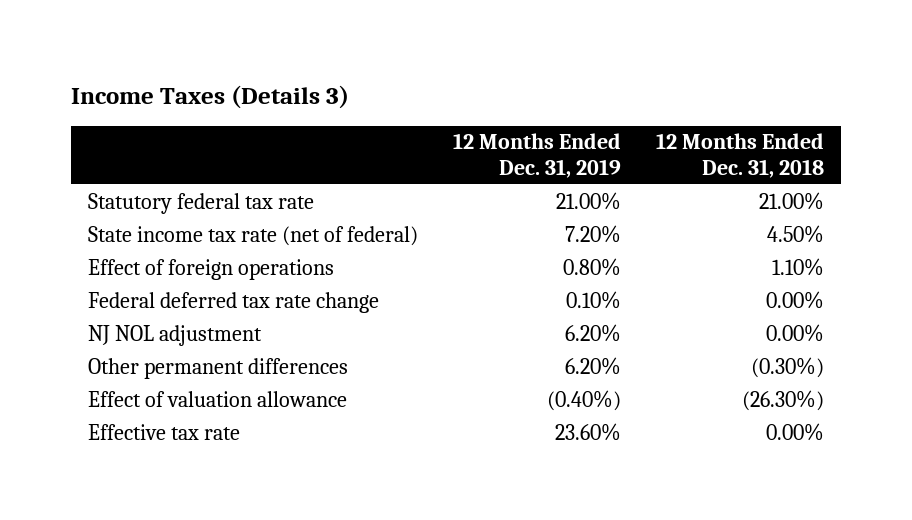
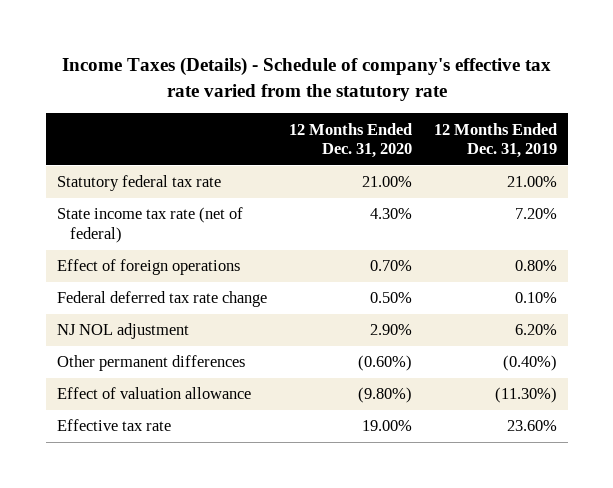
[70,85,349,110] Income Taxes (Details 3) -> [61,57,551,101] Income Taxes (Details) - Schedule of company's effective tax rate varied from the statutory rate
[655,133,824,178] 12 Months Ended Dec. 31, 2018 -> none
none -> [288,122,412,159] 12 Months Ended Dec. 31, 2020
[564,356,621,375] 6.20% -> [502,355,557,372] (0.40%)
[546,389,621,411] (0.40%) -> [494,387,557,404] (11.30%)

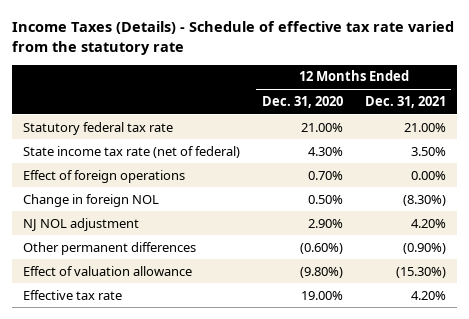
[61,57,551,101] Income Taxes (Details) - Schedule of company's effective tax rate varied from the statutory rate -> [12,20,455,55] Income Taxes (Details) - Schedule of effective tax rate varied from the statutory rate
[433,122,557,159] 12 Months Ended Dec. 31, 2019 -> none
none -> [364,95,446,108] Dec. 31, 2021
[56,291,267,308] Federal deferred tax rate change -> none
none -> [22,193,159,207] Change in foreign NOL

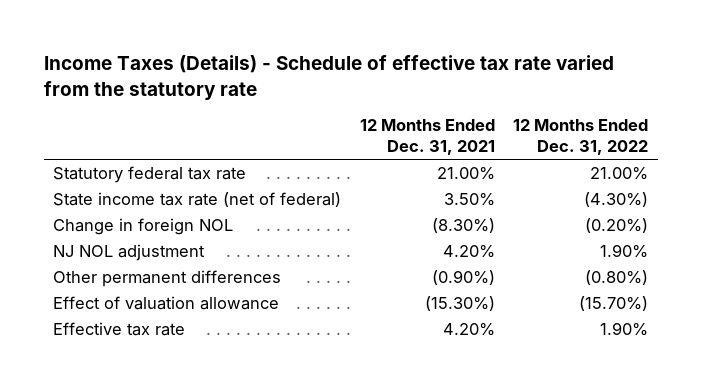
[261,95,343,108] Dec. 31, 2020 -> none
none -> [513,119,649,156] 12 Months Ended Dec. 31, 2022
[22,169,185,183] Effect of foreign operations -> none

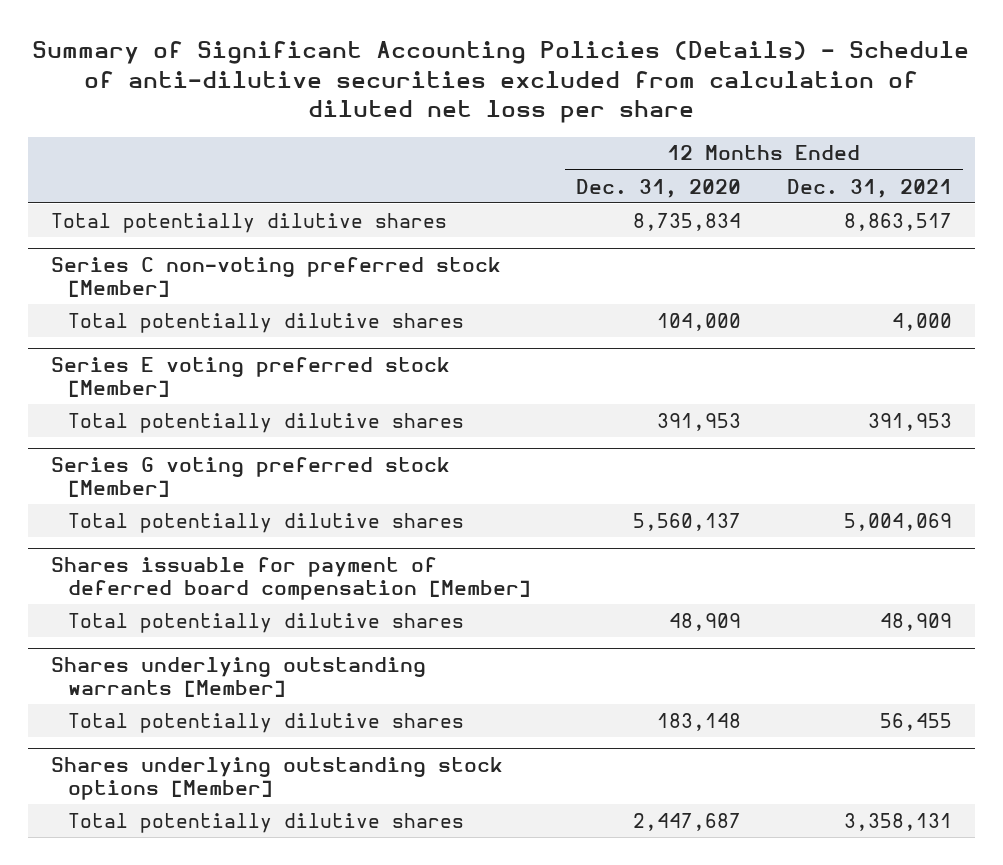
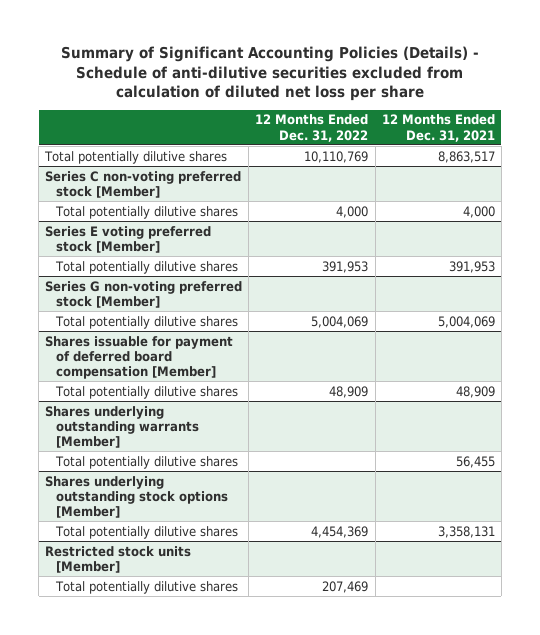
[576,178,742,198] Dec. 31, 2020 -> none
none -> [255,114,369,142] 12 Months Ended Dec. 31, 2022
[51,457,451,497] Series G voting preferred stock [Member] -> [45,280,243,308] Series G non-voting preferred stock [Member]
none -> [45,545,192,573] Restricted stock units [Member]
none -> [54,580,238,594] Total potentially dilutive shares

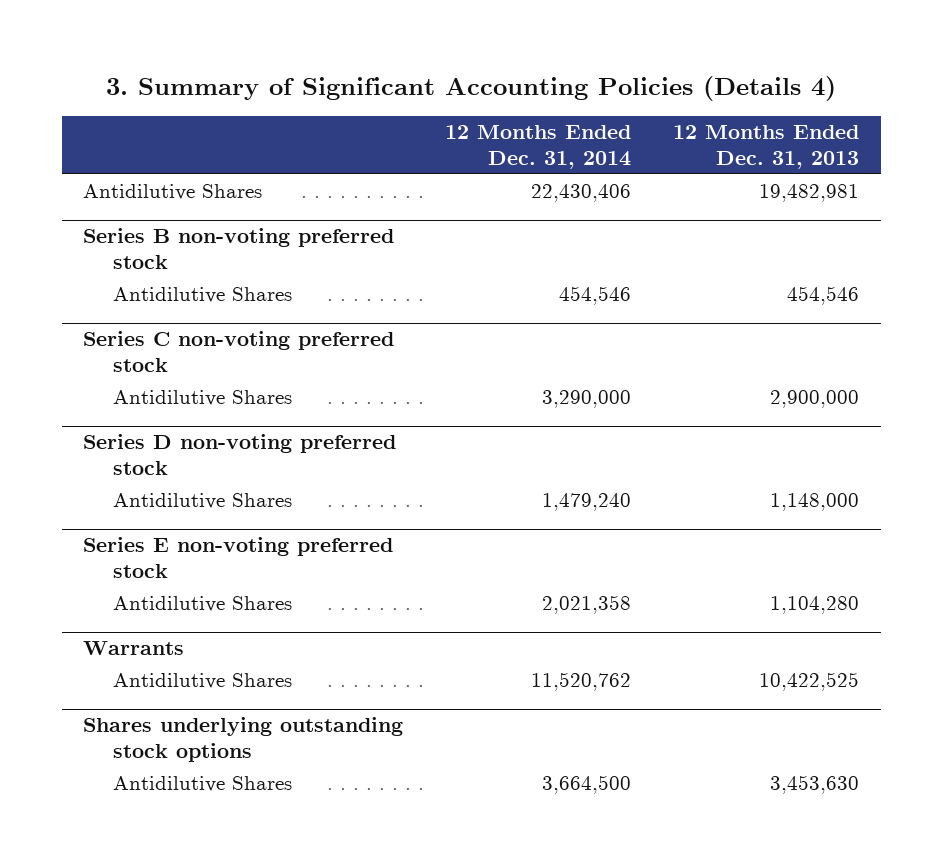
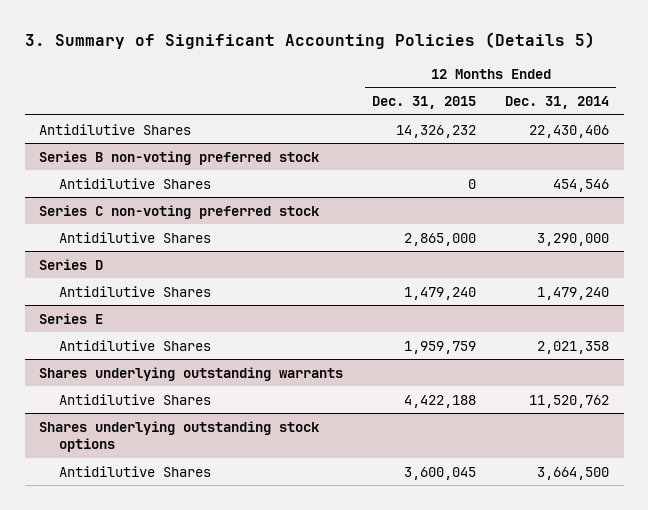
[106,75,837,101] 3. Summary of Significant Accounting Policies (Details 4) -> [24,32,595,50] 3. Summary of Significant Accounting Policies (Details 5)
[673,125,860,170] 12 Months Ended Dec. 31, 2013 -> none
none -> [372,96,477,110] Dec. 31, 2015
[83,434,397,476] Series D non-voting preferred stock -> [39,258,104,270] Series D
[83,537,394,579] Series E non-voting preferred stock -> [39,312,104,324] Series E
[83,641,185,656] Warrants -> none
none -> [39,366,344,381] Shares underlying outstanding warrants

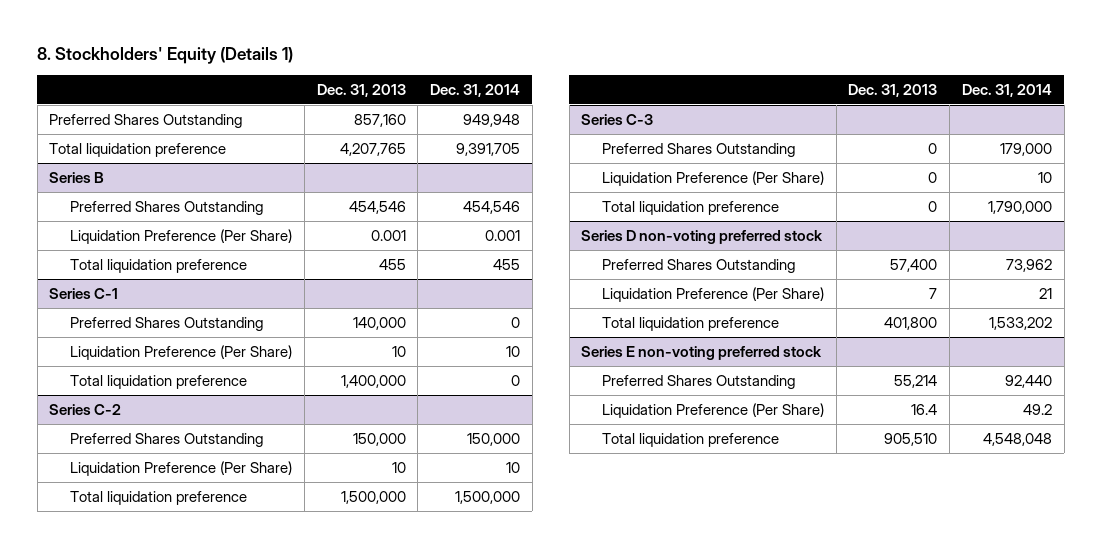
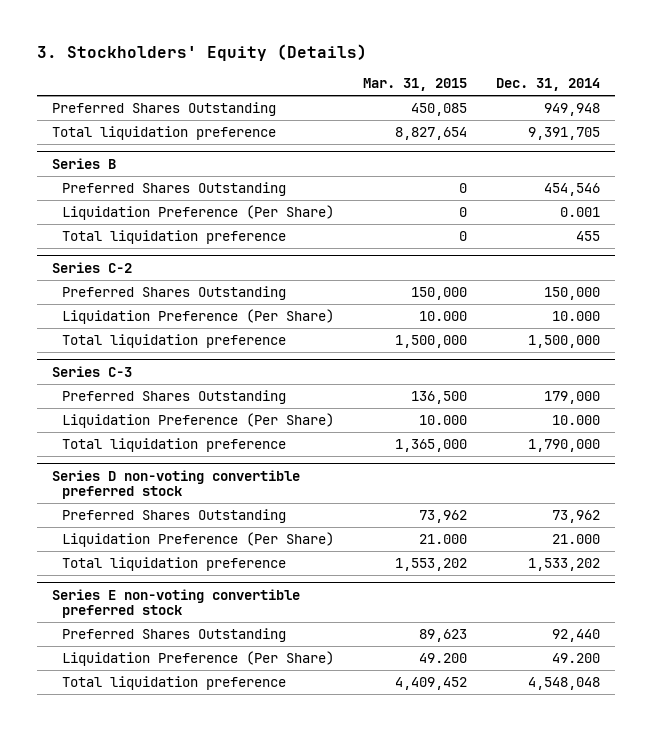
[37,47,294,65] 8. Stockholders' Equity (Details 1) -> [37,44,368,62] 3. Stockholders' Equity (Details)
[316,83,406,97] Dec. 31, 2013 -> none
none -> [363,78,468,92] Mar. 31, 2015
[49,287,119,299] Series C-1 -> none
[70,316,264,331] Preferred Shares Outstanding -> none
[70,344,293,360] Liquidation Preference (Per Share) -> none
[70,374,248,389] Total liquidation preference -> none
[505,461,520,473] 10 -> [552,310,601,321] 10.000
[1037,171,1052,183] 10 -> [552,414,601,425] 10.000
[581,229,824,244] Series D non-voting preferred stock -> [51,469,300,500] Series D non-voting convertible preferred stock
[1038,287,1052,299] 21 -> [552,533,601,544] 21.000
[581,345,823,360] Series E non-voting preferred stock -> [51,588,300,619] Series E non-voting convertible preferred stock
[1022,403,1052,415] 49.2 -> [552,652,601,663] 49.200

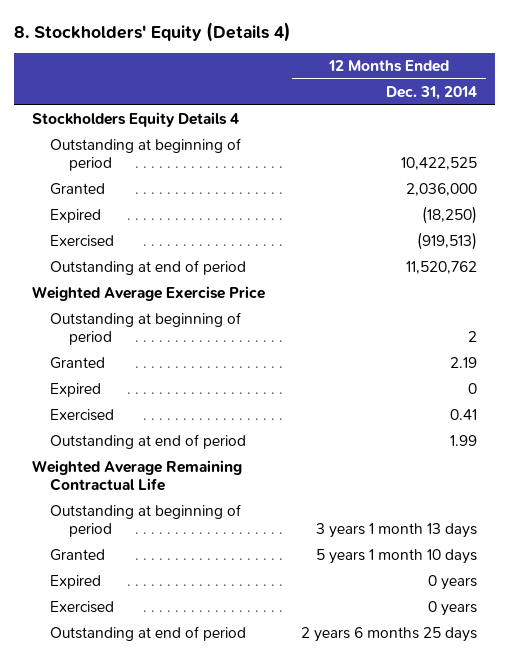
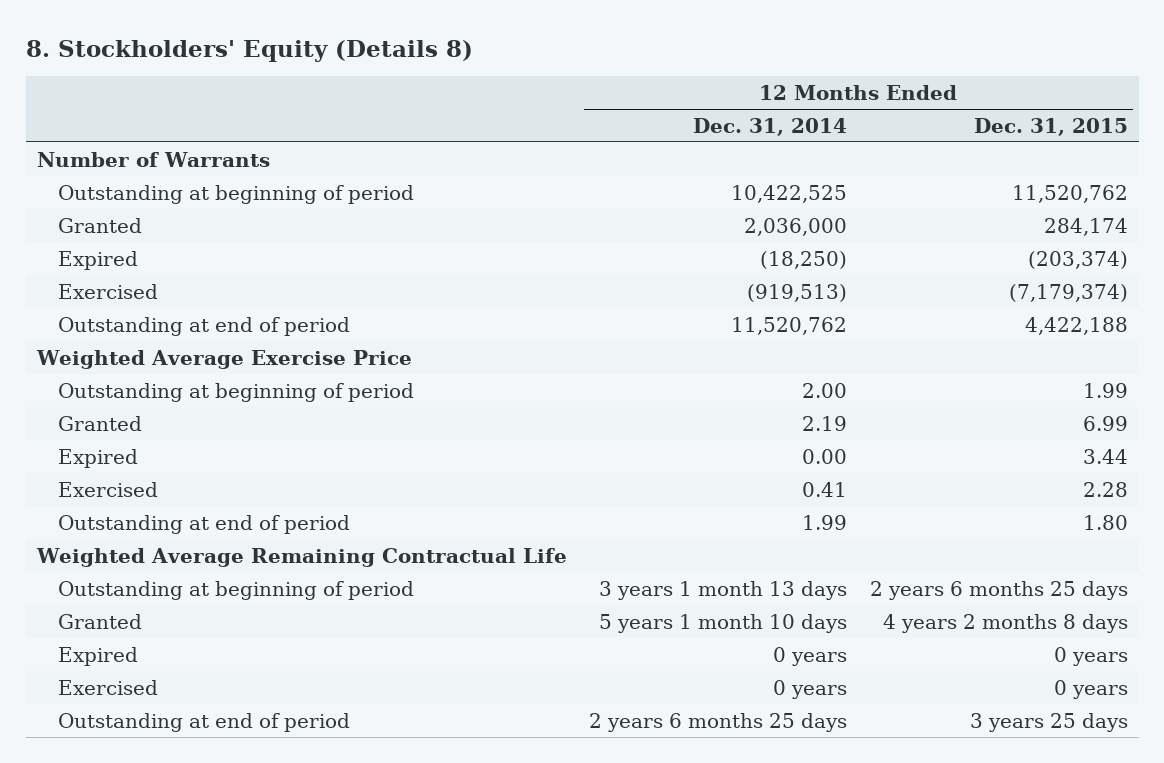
[14,21,292,42] 8. Stockholders' Equity (Details 4) -> [25,39,473,62] 8. Stockholders' Equity (Details 8)
none -> [973,117,1128,136] Dec. 31, 2015
[32,112,240,128] Stockholders Equity Details 4 -> none
none -> [36,151,270,167] Number of Warrants
[467,330,477,342] 2 -> [802,382,848,398] 2.00
[467,383,477,395] 0 -> [802,448,848,464] 0.00

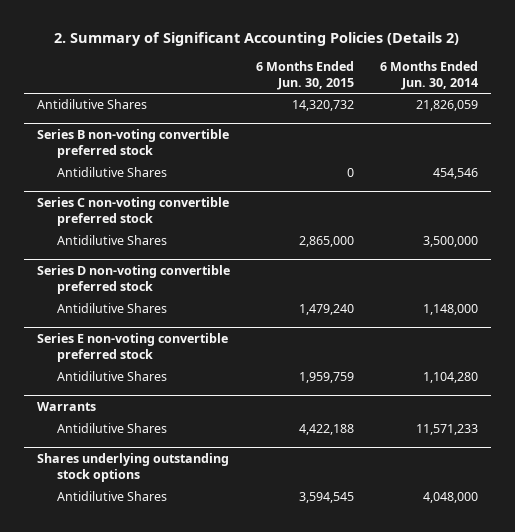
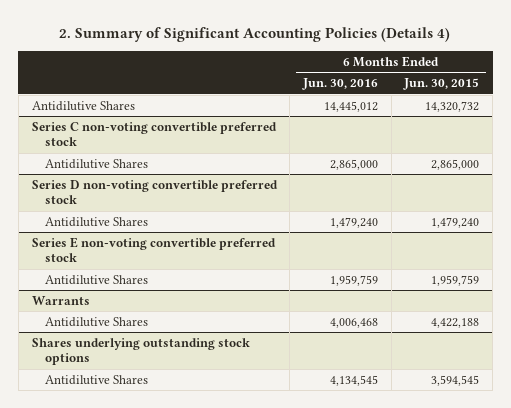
[54,32,460,47] 2. Summary of Significant Accounting Policies (Details 2) -> [59,27,451,43] 2. Summary of Significant Accounting Policies (Details 4)
[380,61,479,91] 6 Months Ended Jun. 30, 2014 -> none
none -> [301,78,378,91] Jun. 30, 2016
[36,129,229,159] Series B non-voting convertible preferred stock -> none
[56,167,167,178] Antidilutive Shares -> none

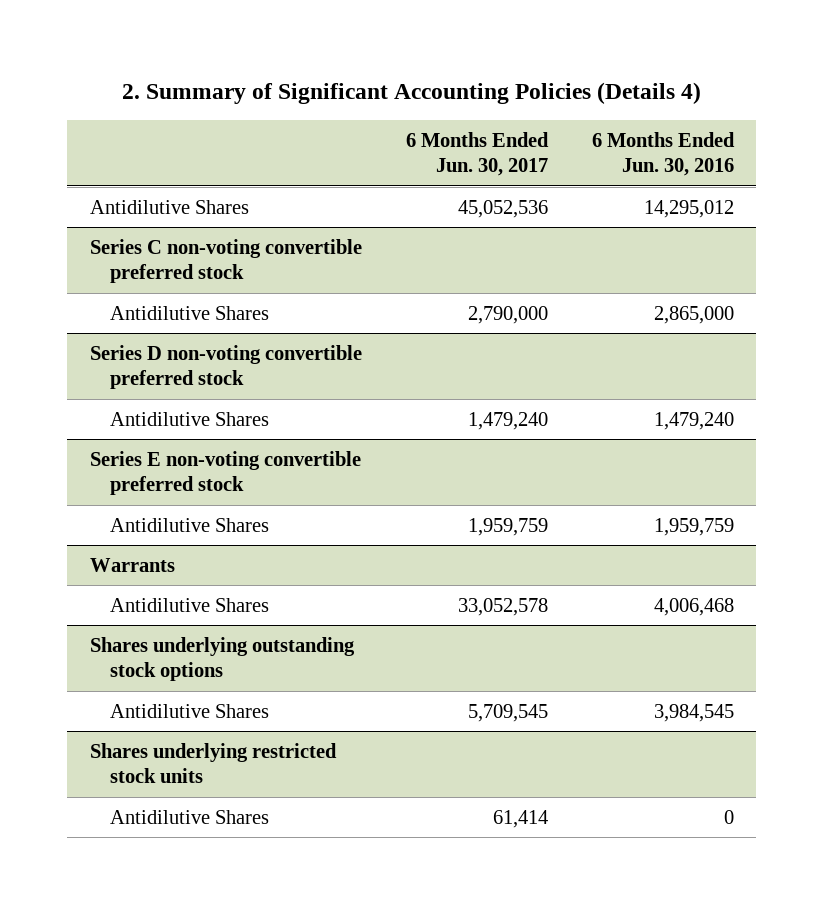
[403,78,480,91] Jun. 30, 2015 -> none
none -> [405,131,549,177] 6 Months Ended Jun. 30, 2017
[323,100,378,112] 14,445,012 -> [644,199,735,218] 14,295,012
[329,374,378,386] 4,134,545 -> [654,703,735,722] 3,984,545
none -> [89,742,337,784] Shares underlying restricted stock units
none -> [109,809,269,824] Antidilutive Shares

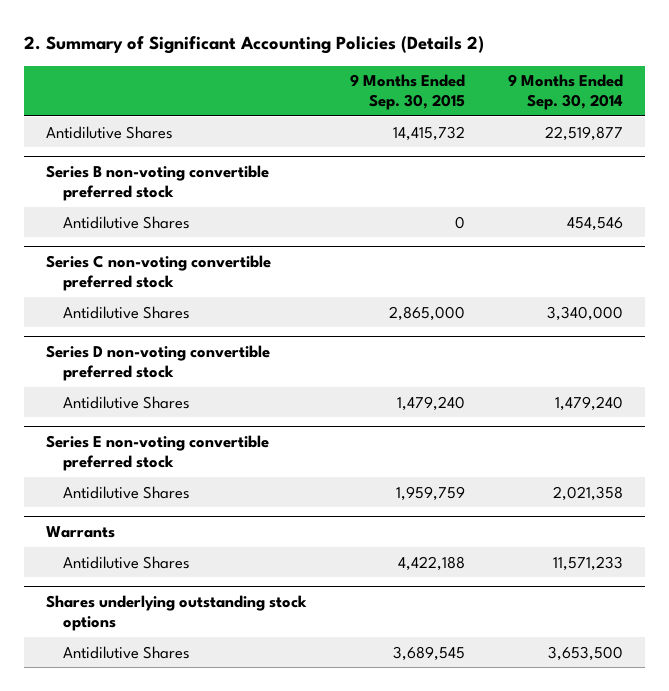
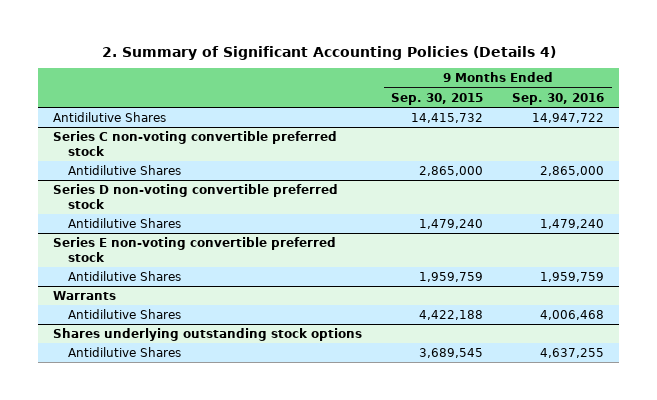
[24,36,485,55] 2. Summary of Significant Accounting Policies (Details 2) -> [101,45,556,60] 2. Summary of Significant Accounting Policies (Details 4)
[508,74,624,111] 9 Months Ended Sep. 30, 2014 -> none
none -> [512,92,605,105] Sep. 30, 2016
[45,165,269,202] Series B non-voting convertible preferred stock -> none
[62,215,190,229] Antidilutive Shares -> none

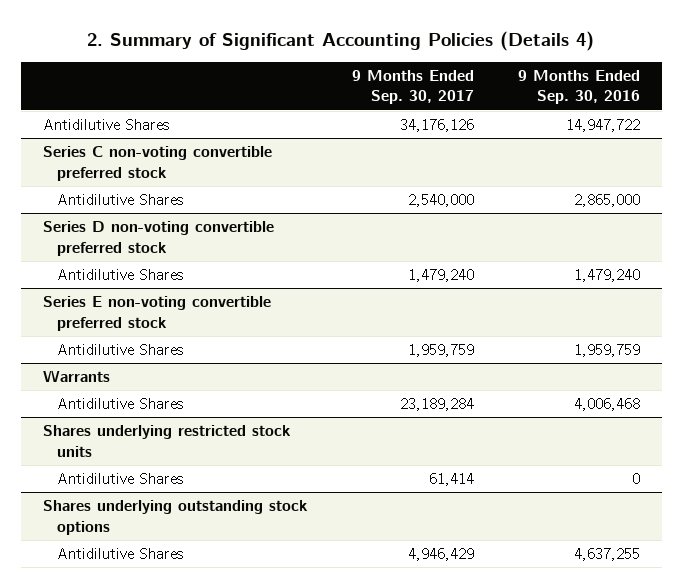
[391,92,484,105] Sep. 30, 2015 -> none
none -> [351,69,474,105] 9 Months Ended Sep. 30, 2017
none -> [42,425,291,457] Shares underlying restricted stock units
none -> [57,473,184,485] Antidilutive Shares

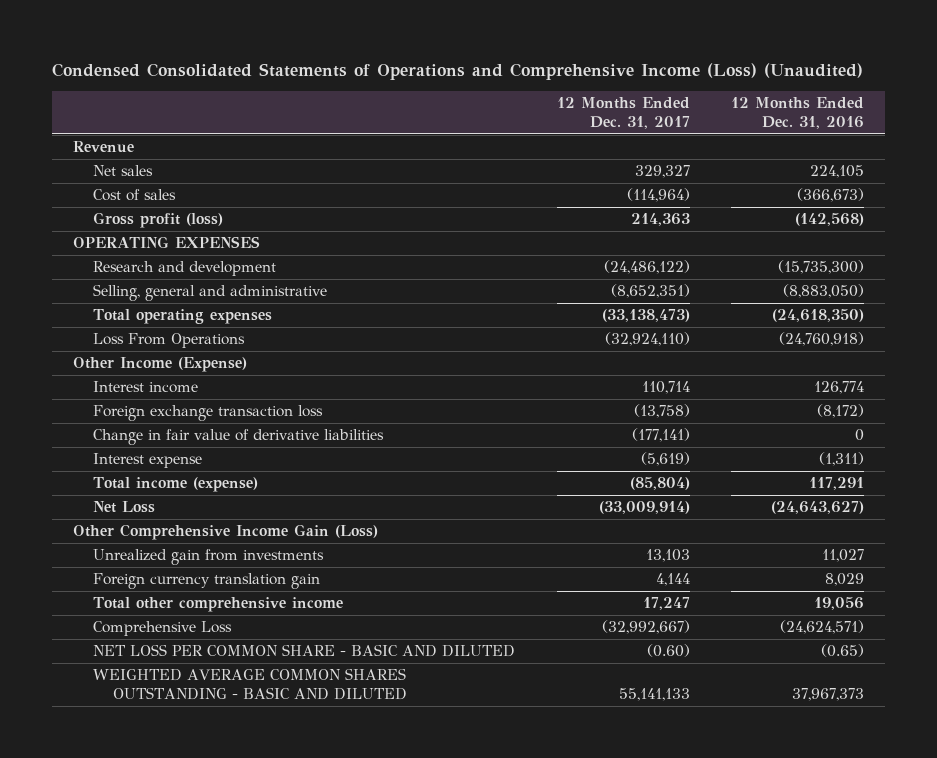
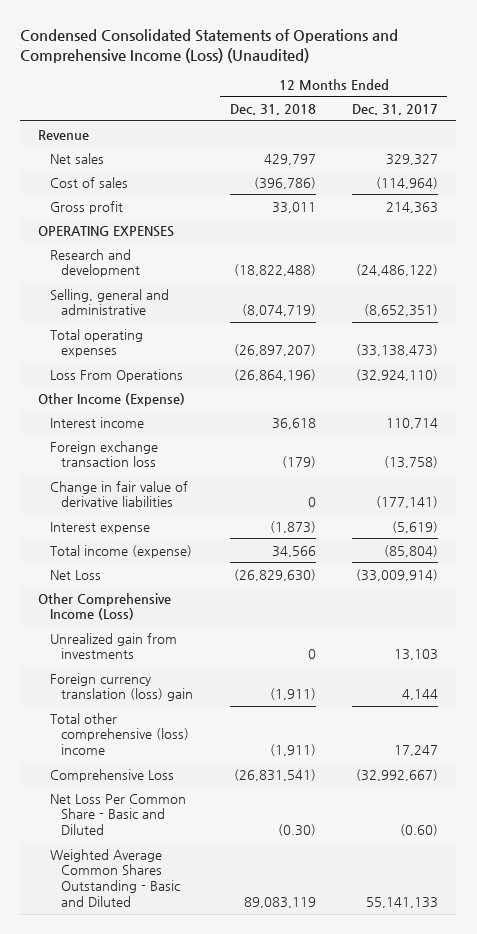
[731,96,865,130] 12 Months Ended Dec. 31, 2016 -> none
none -> [229,104,316,116] Dec. 31, 2018
[92,212,223,229] Gross profit (loss) -> [49,200,123,214] Gross profit
[72,524,378,541] Other Comprehensive Income Gain (Loss) -> [38,592,172,621] Other Comprehensive Income (Loss)
[92,573,320,590] Foreign currency translation gain -> [49,672,193,702] Foreign currency translation (loss) gain
[92,597,343,613] Total other comprehensive income -> [49,712,189,756] Total other comprehensive (loss) income
[92,644,515,658] NET LOSS PER COMMON SHARE - BASIC AND DILUTED -> [49,793,186,836] Net Loss Per Common Share - Basic and Diluted
[92,668,407,701] WEIGHTED AVERAGE COMMON SHARES OUTSTANDING - BASIC AND DILUTED -> [49,848,180,908] Weighted Average Common Shares Outstanding - Basic and Diluted

